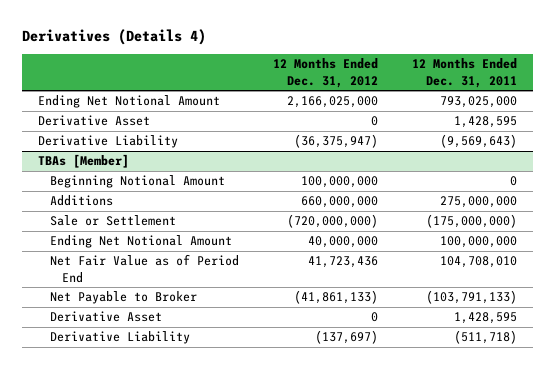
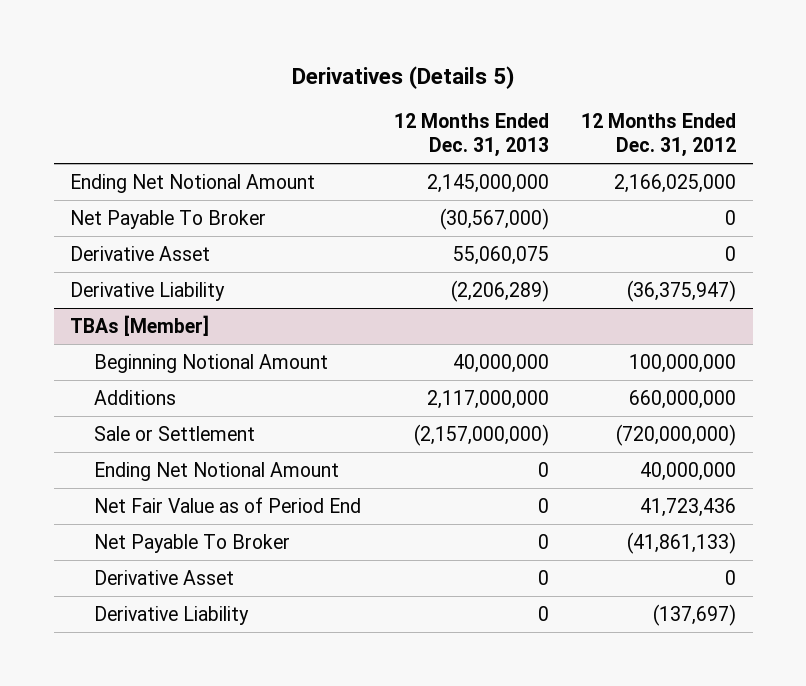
[21,29,206,46] Derivatives (Details 4) -> [292,65,515,89] Derivatives (Details 5)
[411,58,517,88] 12 Months Ended Dec. 31, 2011 -> none
none -> [393,112,549,158] 12 Months Ended Dec. 31, 2013
none -> [70,209,267,229] Net Payable To Broker
[50,291,198,305] Net Payable to Broker -> [93,533,290,553] Net Payable To Broker

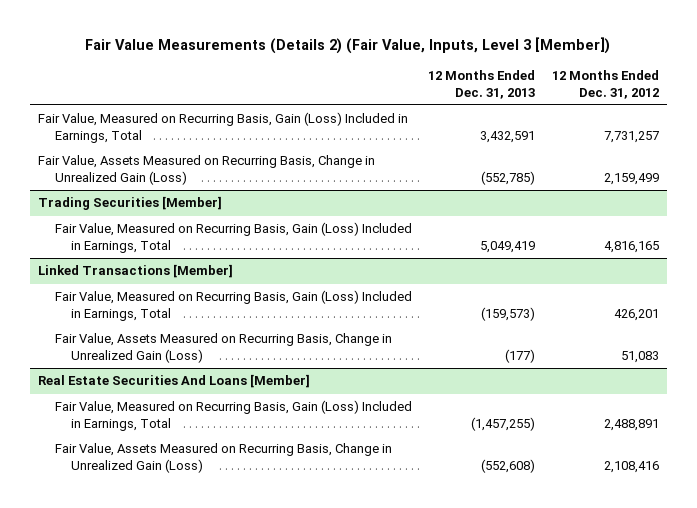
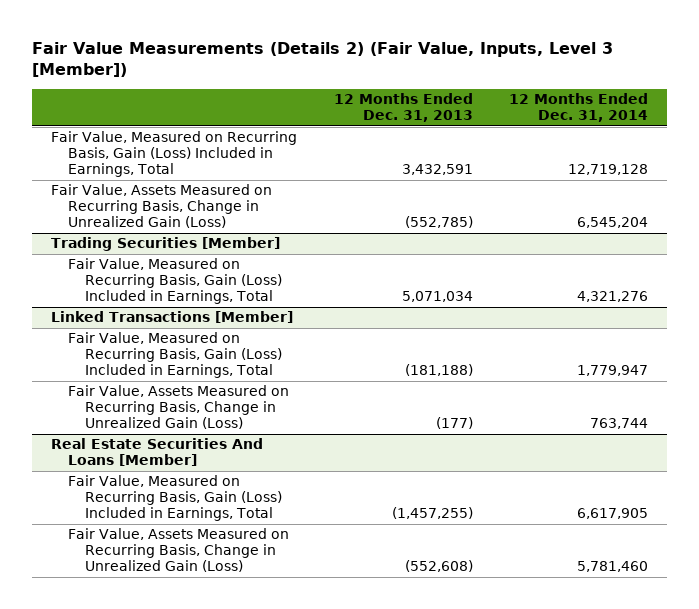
[551,70,659,99] 12 Months Ended Dec. 31, 2012 -> none
none -> [509,93,649,123] 12 Months Ended Dec. 31, 2014
[480,240,536,253] 5,049,419 -> [401,291,473,303] 5,071,034
[481,306,536,321] (159,573) -> [404,364,473,377] (181,188)

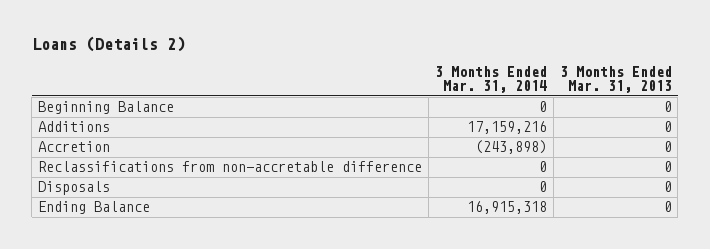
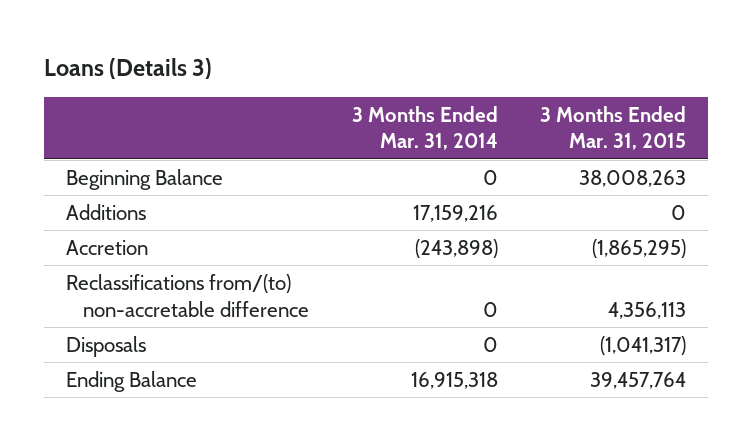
[31,36,185,53] Loans (Details 2) -> [44,58,213,80] Loans (Details 3)
[559,66,672,94] 3 Months Ended Mar. 31, 2013 -> none
none -> [540,105,687,151] 3 Months Ended Mar. 31, 2015
[38,161,423,173] Reclassifications from non-accretable difference -> [65,273,310,317] Reclassifications from/(to) non-accretable difference

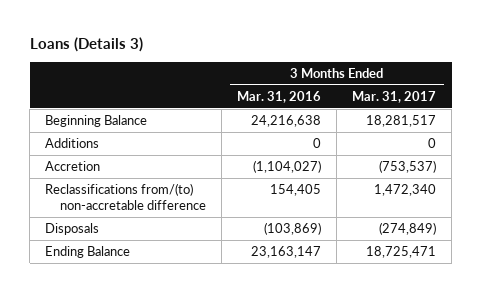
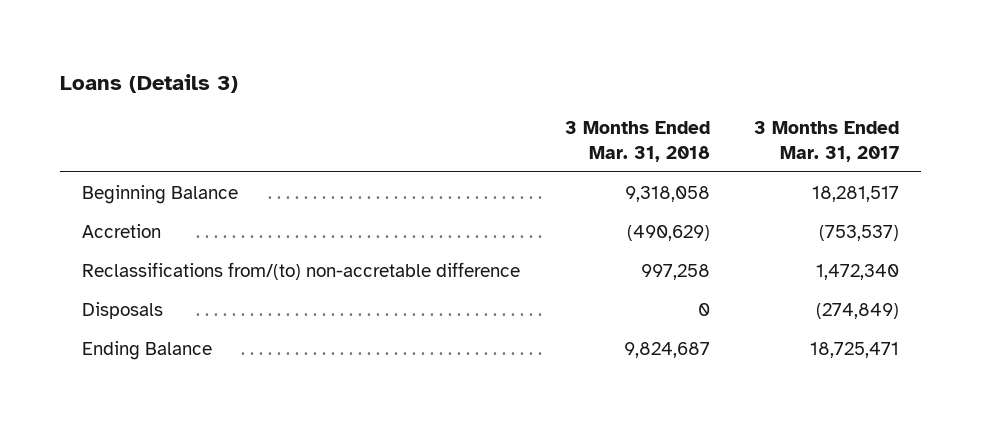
[237,90,322,103] Mar. 31, 2016 -> none
none -> [564,121,710,163] 3 Months Ended Mar. 31, 2018
[45,137,100,148] Additions -> none

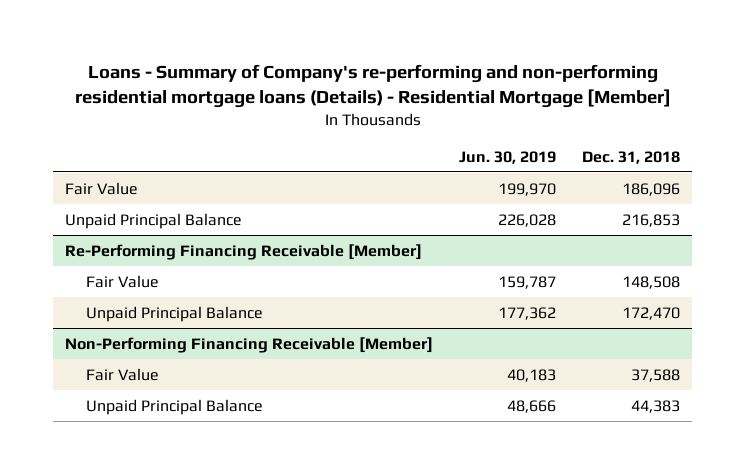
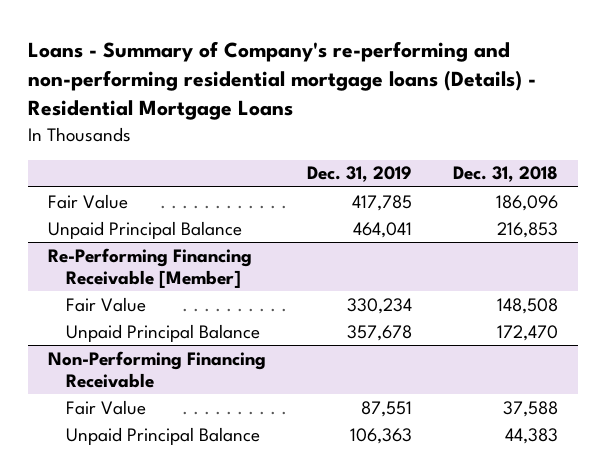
[74,63,671,108] Loans - Summary of Company's re-performing and non-performing residential mortgage loans (Details) - Residential Mortgage [Member] -> [27,40,536,121] Loans - Summary of Company's re-performing and non-performing residential mortgage loans (Details) - Residential Mortgage Loans
[459,150,557,164] Jun. 30, 2019 -> none
none -> [306,166,412,183] Dec. 31, 2019
[65,336,434,353] Non-Performing Financing Receivable [Member] -> [48,350,267,388] Non-Performing Financing Receivable

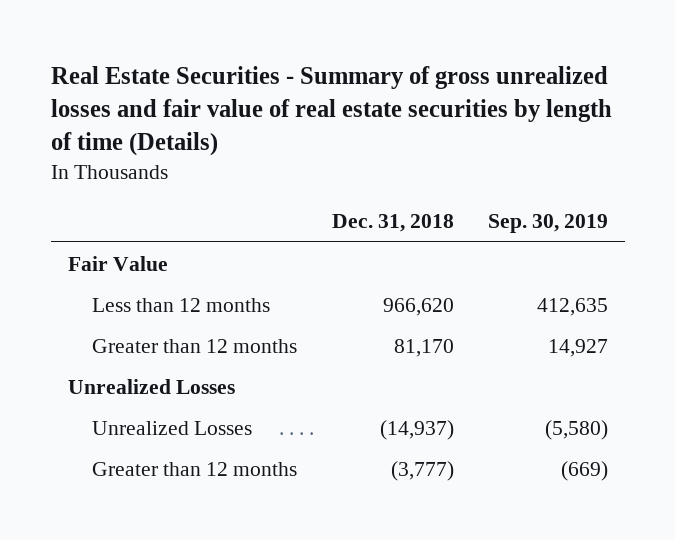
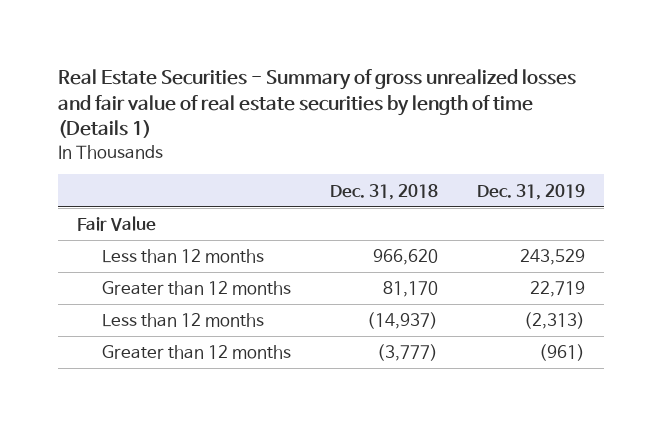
[50,65,612,157] Real Estate Securities - Summary of gross unrealized losses and fair value of real estate securities by length of time (Details) -> [57,68,576,139] Real Estate Securities - Summary of gross unrealized losses and fair value of real estate securities by length of time (Details 1)
[487,214,608,234] Sep. 30, 2019 -> none
none -> [476,183,585,200] Dec. 31, 2019
[67,378,235,394] Unrealized Losses -> none
[92,420,253,435] Unrealized Losses -> [101,313,264,328] Less than 12 months

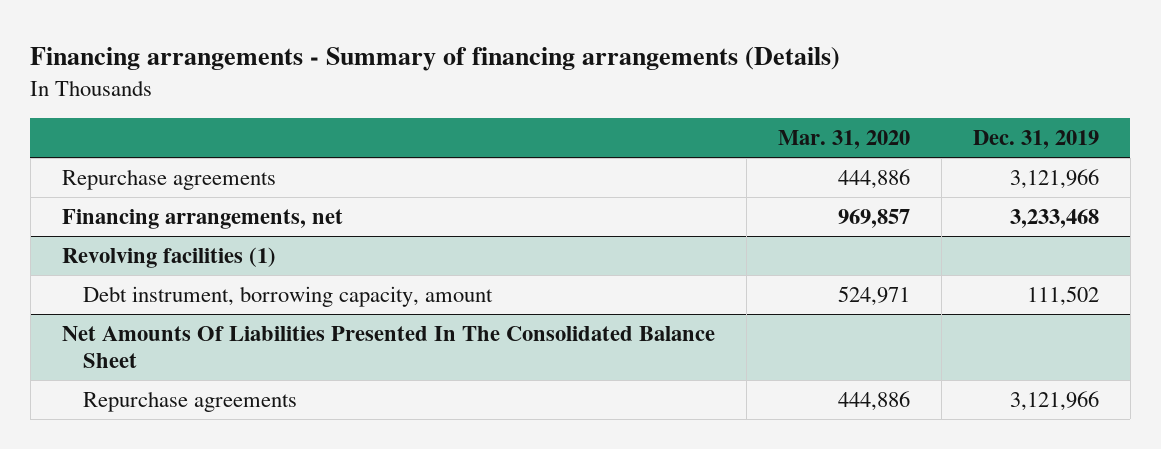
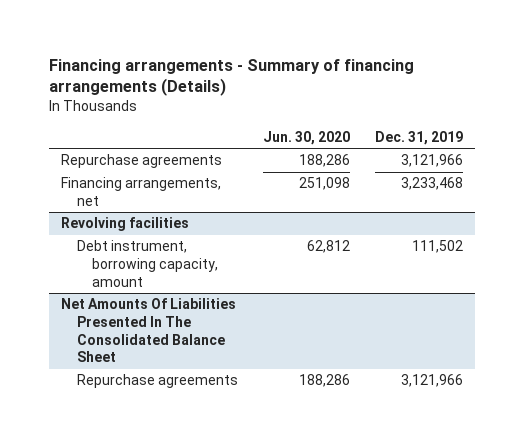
[777,130,910,150] Mar. 31, 2020 -> none
none -> [262,130,350,145] Jun. 30, 2020
[61,246,276,268] Revolving facilities (1) -> [61,217,190,232] Revolving facilities

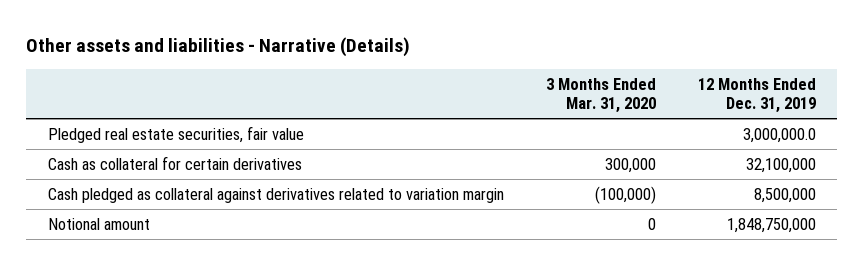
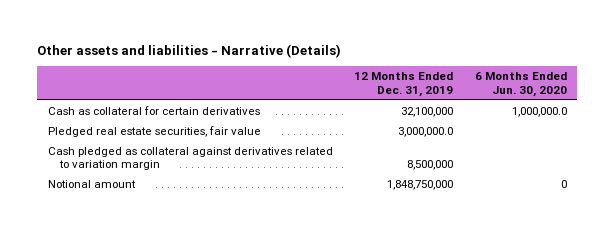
[545,77,656,114] 3 Months Ended Mar. 31, 2020 -> none
none -> [474,72,567,97] 6 Months Ended Jun. 30, 2020
[47,125,304,143] Pledged real estate securities, fair value -> [48,126,262,138] Pledged real estate securities, fair value

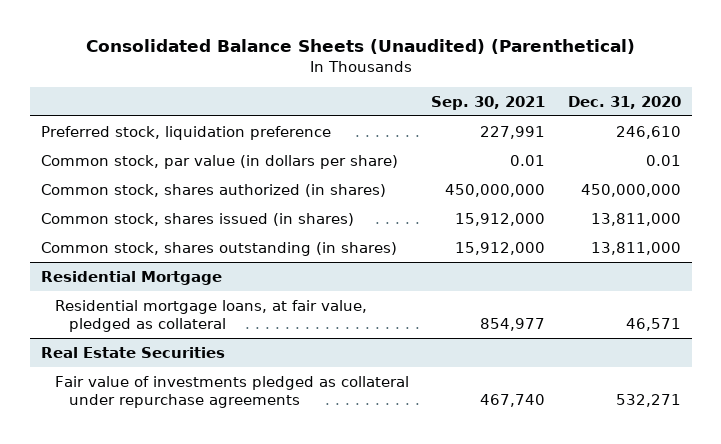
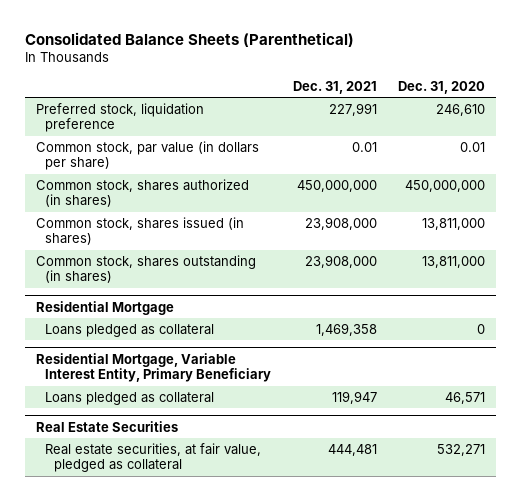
[85,39,635,55] Consolidated Balance Sheets (Unaudited) (Parenthetical) -> [24,31,354,47] Consolidated Balance Sheets (Parenthetical)
[431,95,546,110] Sep. 30, 2021 -> none
none -> [292,80,377,94] Dec. 31, 2021
[54,299,367,333] Residential mortgage loans, at fair value, pledged as collateral -> [44,323,214,337] Loans pledged as collateral
[625,318,681,332] 46,571 -> [477,323,486,334] 0
none -> [35,352,271,383] Residential Mortgage, Variable Interest Entity, Primary Beneficiary
none -> [44,391,214,405] Loans pledged as collateral
[54,375,409,409] Fair value of investments pledged as collateral under repurchase agreements -> [44,442,261,473] Real estate securities, at fair value, pledged as collateral

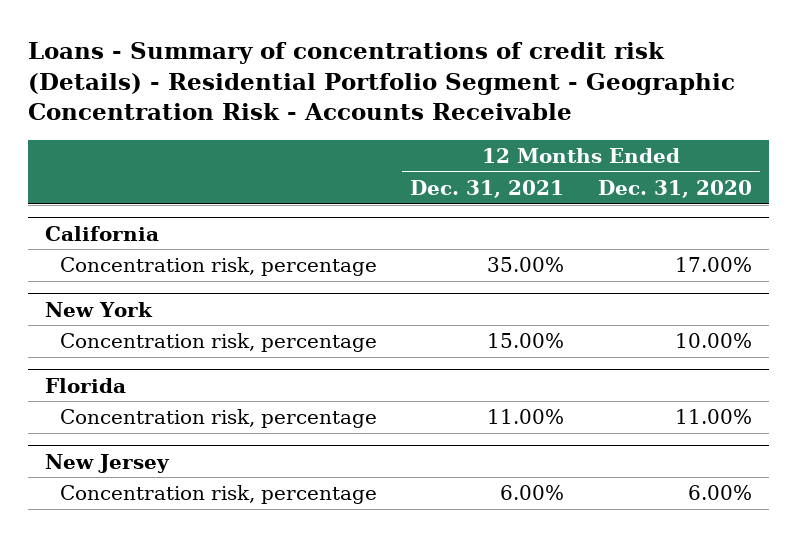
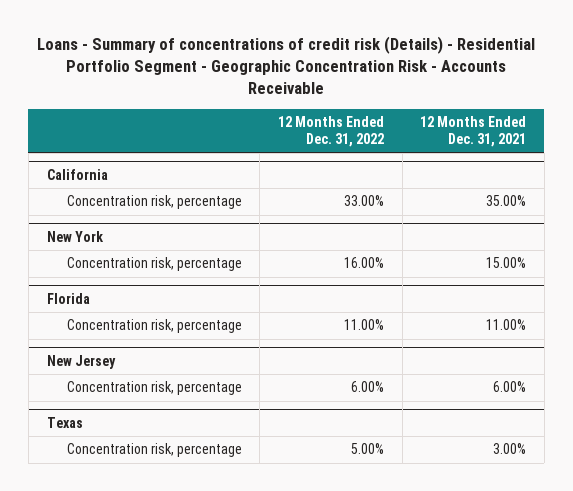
[597,180,752,199] Dec. 31, 2020 -> none
none -> [278,116,385,147] 12 Months Ended Dec. 31, 2022
none -> [46,416,83,428] Texas
none -> [66,443,242,458] Concentration risk, percentage

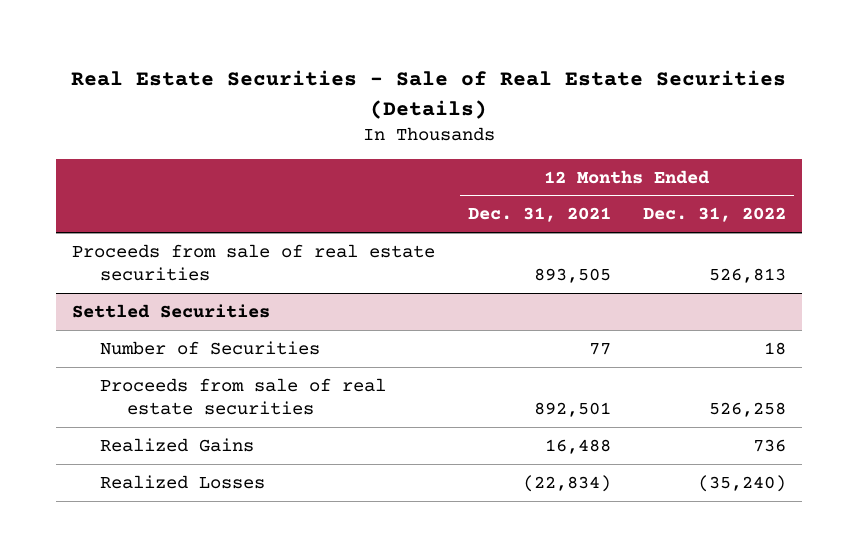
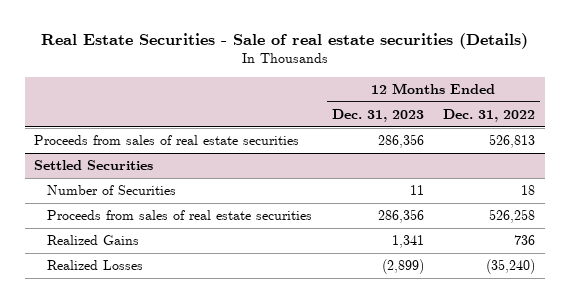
[71,70,787,119] Real Estate Securities - Sale of Real Estate Securities (Details) -> [40,33,528,50] Real Estate Securities - Sale of real estate securities (Details)
[467,207,611,223] Dec. 31, 2021 -> none
none -> [331,108,424,122] Dec. 31, 2023
[72,243,436,282] Proceeds from sale of real estate securities -> [34,135,300,146] Proceeds from sales of real estate securities
[99,377,386,416] Proceeds from sale of real estate securities -> [47,210,313,221] Proceeds from sales of real estate securities

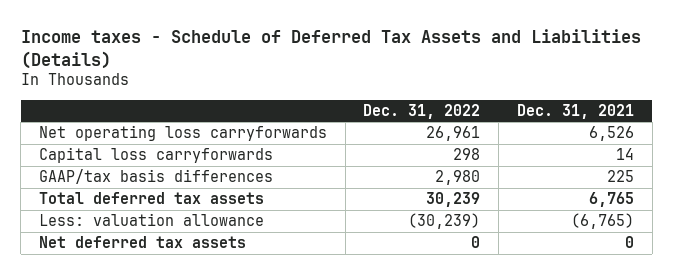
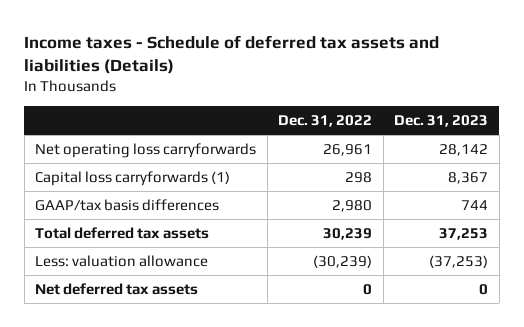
[20,29,641,69] Income taxes - Schedule of Deferred Tax Assets and Liabilities (Details) -> [24,34,440,74] Income taxes - Schedule of deferred tax assets and liabilities (Details)
[517,103,635,119] Dec. 31, 2021 -> none
none -> [394,114,489,127] Dec. 31, 2023
[38,147,273,164] Capital loss carryforwards -> [35,171,231,187] Capital loss carryforwards (1)

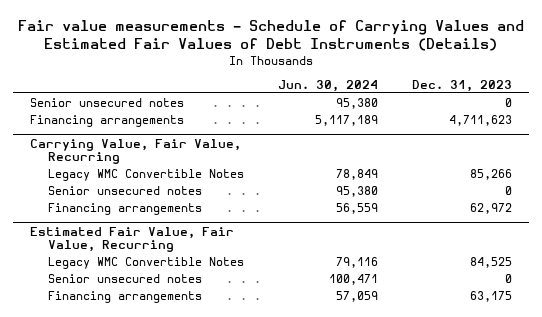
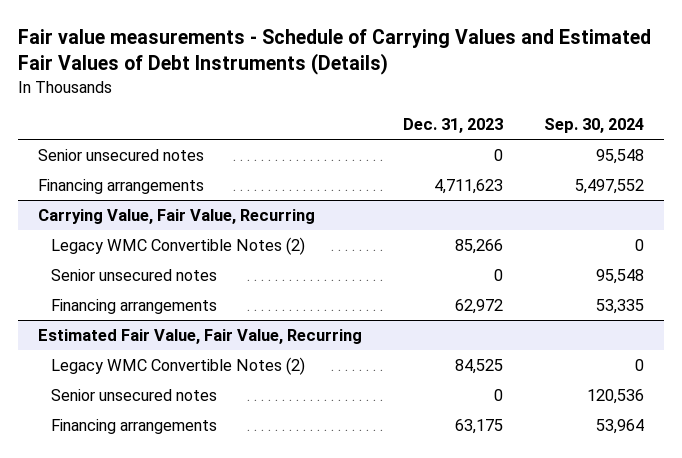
[278,79,379,92] Jun. 30, 2024 -> none
none -> [543,118,644,134] Sep. 30, 2024
[47,168,244,181] Legacy WMC Convertible Notes -> [51,236,306,255] Legacy WMC Convertible Notes (2)
[47,256,244,269] Legacy WMC Convertible Notes -> [51,356,306,375] Legacy WMC Convertible Notes (2)

